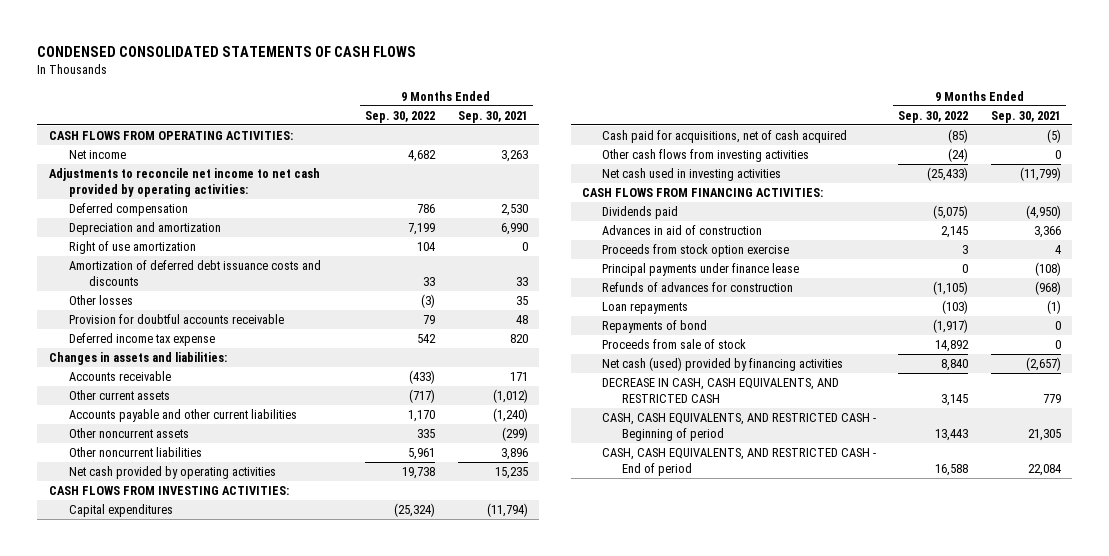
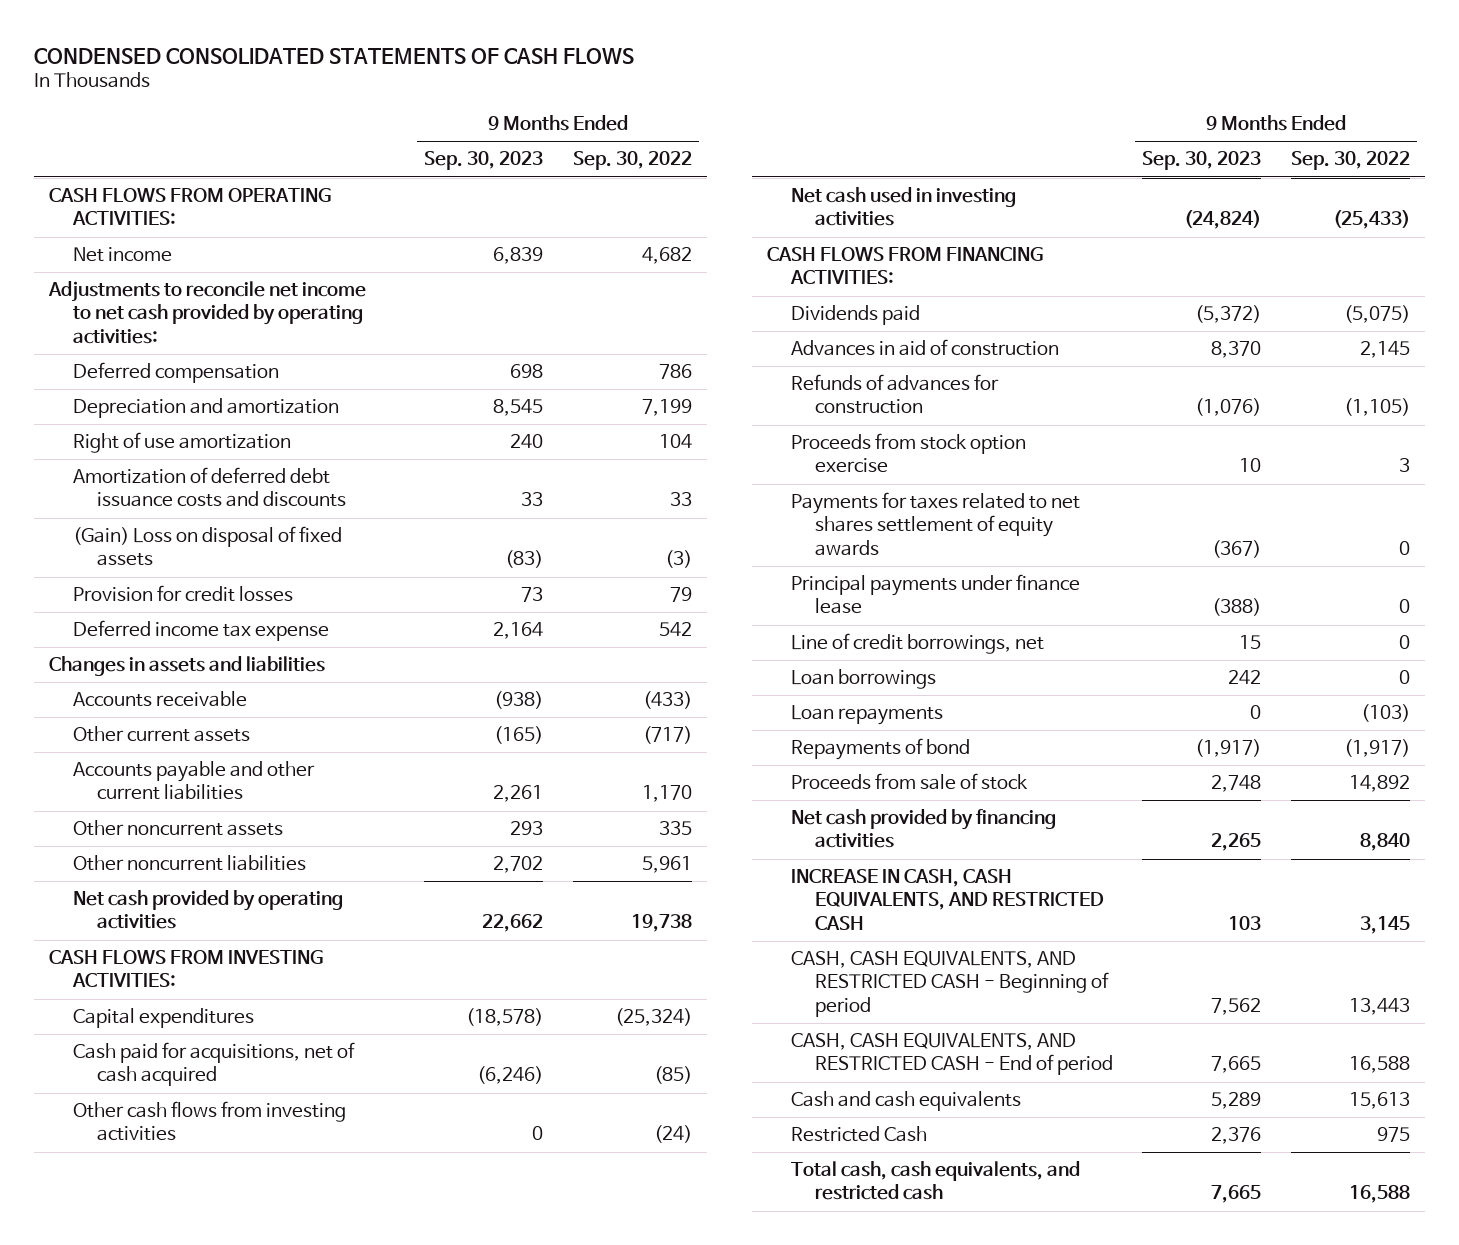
[457,110,528,123] Sep. 30, 2021 -> none
none -> [424,151,544,171] Sep. 30, 2023
[68,295,133,306] Other losses -> [72,526,342,567] (Gain) Loss on disposal of fixed assets
[68,314,284,325] Provision for doubtful accounts receivable -> [72,585,293,603] Provision for credit losses
[48,352,227,366] Changes in assets and liabilities: -> [48,656,325,677] Changes in assets and liabilities
[601,282,793,293] Refunds of advances for construction -> [791,374,1000,415] Refunds of advances for construction
none -> [791,492,1081,556] Payments for taxes related to net shares settlement of equity awards
none -> [791,633,1045,655] Line of credit borrowings, net
none -> [791,669,937,690] Loan borrowings
[601,357,843,372] Net cash (used) provided by financing activities -> [791,809,1057,849] Net cash provided by financing activities
[601,378,839,403] DECREASE IN CASH, CASH EQUIVALENTS, AND RESTRICTED CASH -> [791,869,1104,930] INCREASE IN CASH, CASH EQUIVALENTS, AND RESTRICTED CASH
none -> [791,1091,1022,1112] Cash and cash equivalents
none -> [791,1126,928,1143] Restricted Cash
none -> [791,1161,1081,1201] Total cash, cash equivalents, and restricted cash

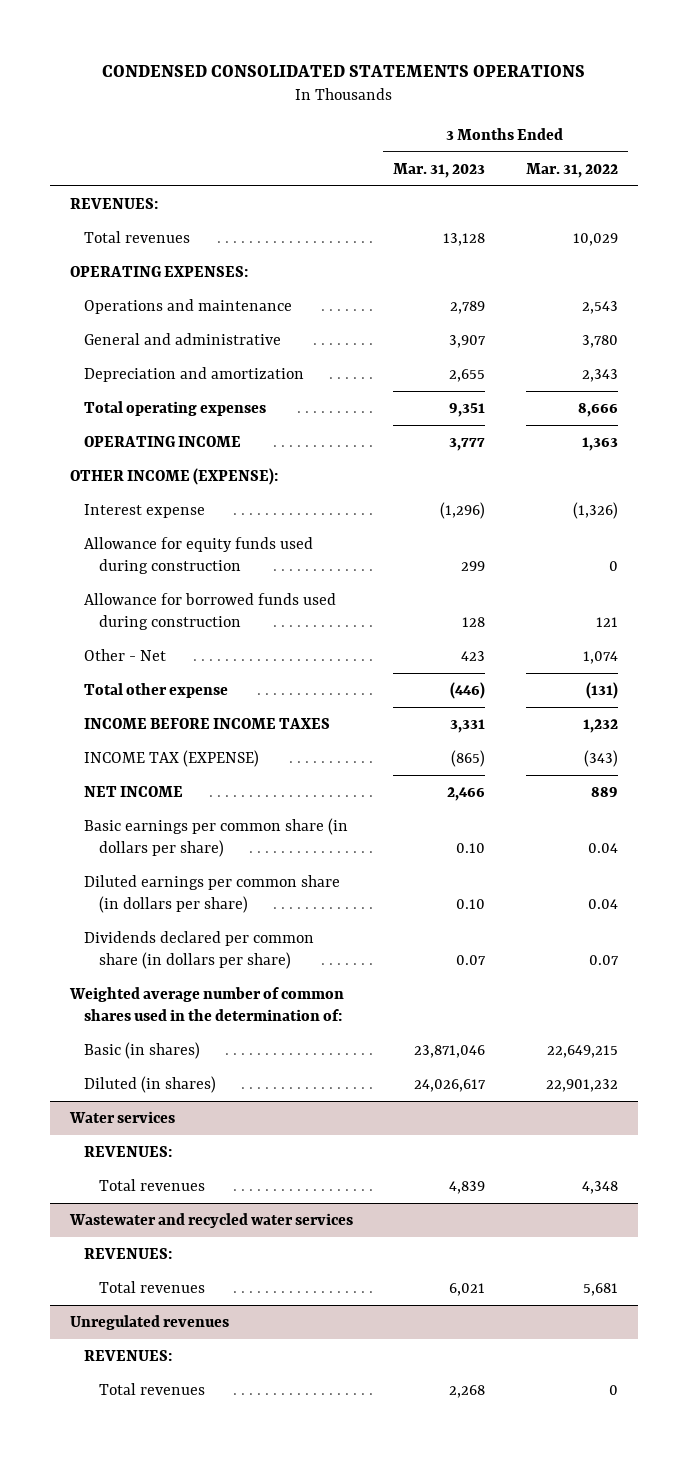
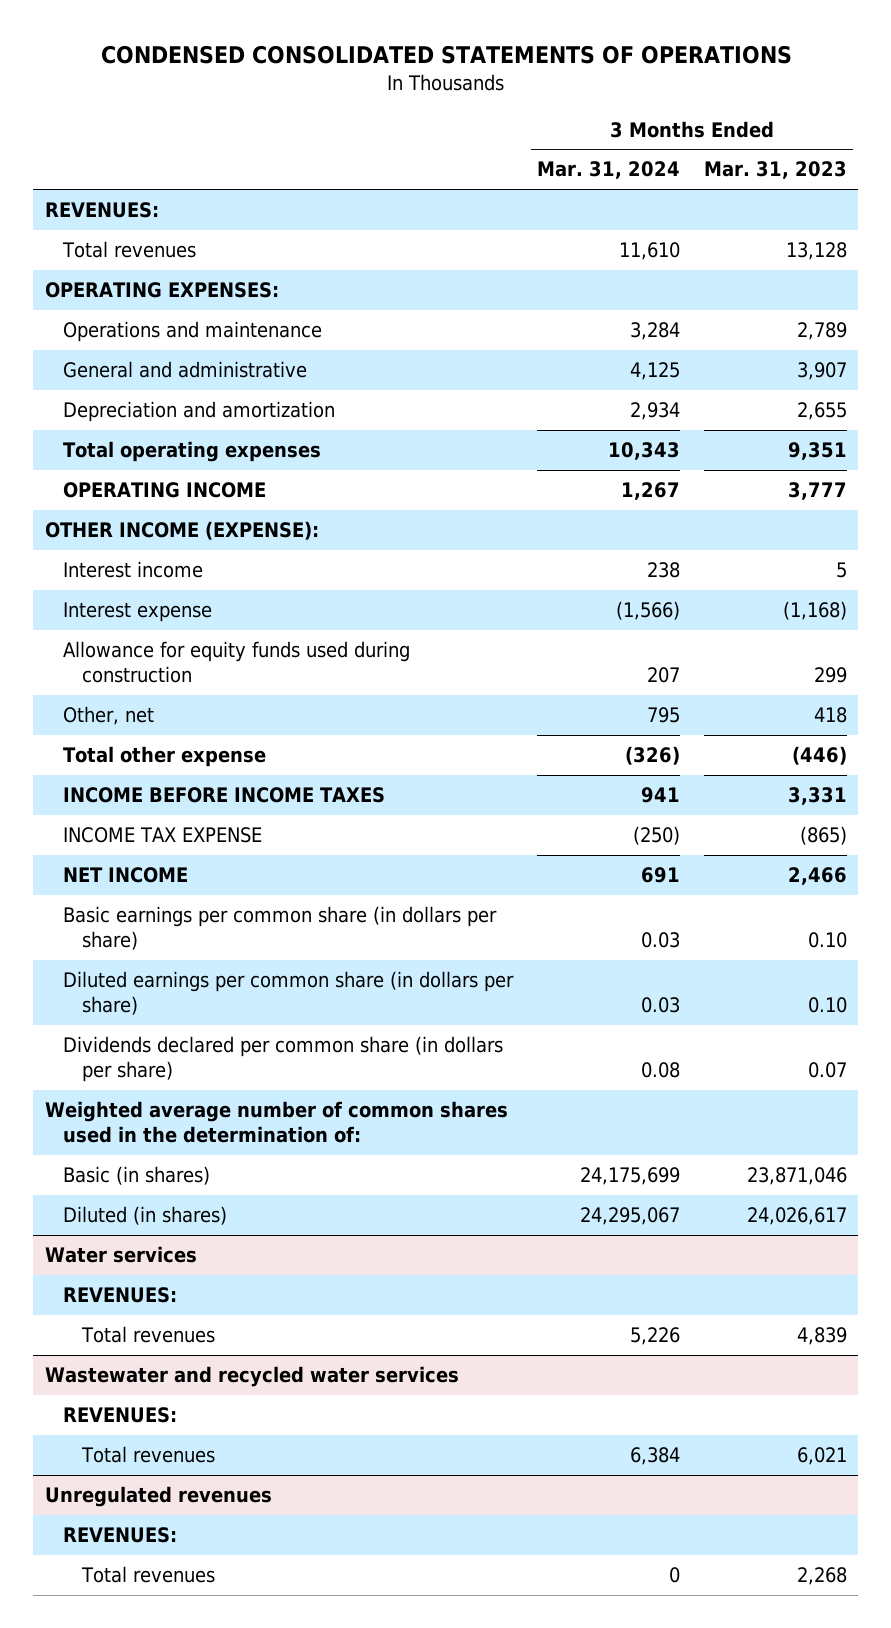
[101,64,585,77] CONDENSED CONSOLIDATED STATEMENTS OPERATIONS -> [100,45,792,65] CONDENSED CONSOLIDATED STATEMENTS OF OPERATIONS
[525,162,618,178] Mar. 31, 2022 -> none
none -> [536,161,680,180] Mar. 31, 2024
none -> [63,561,204,579] Interest income
[440,501,486,519] (1,296) -> [782,601,847,621] (1,168)
[84,592,337,630] Allowance for borrowed funds used during construction -> none
[84,648,167,661] Other - Net -> [63,706,155,726] Other, net
[461,650,486,661] 423 -> [813,707,847,724] 418
[84,749,260,767] INCOME TAX (EXPENSE) -> [63,827,263,844] INCOME TAX EXPENSE

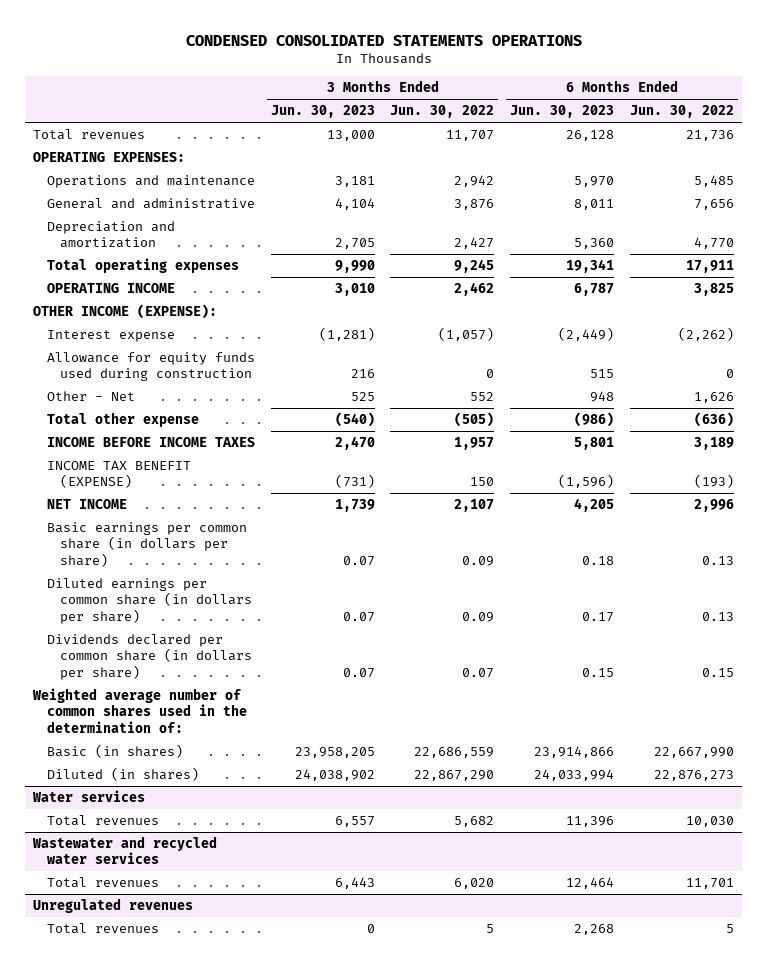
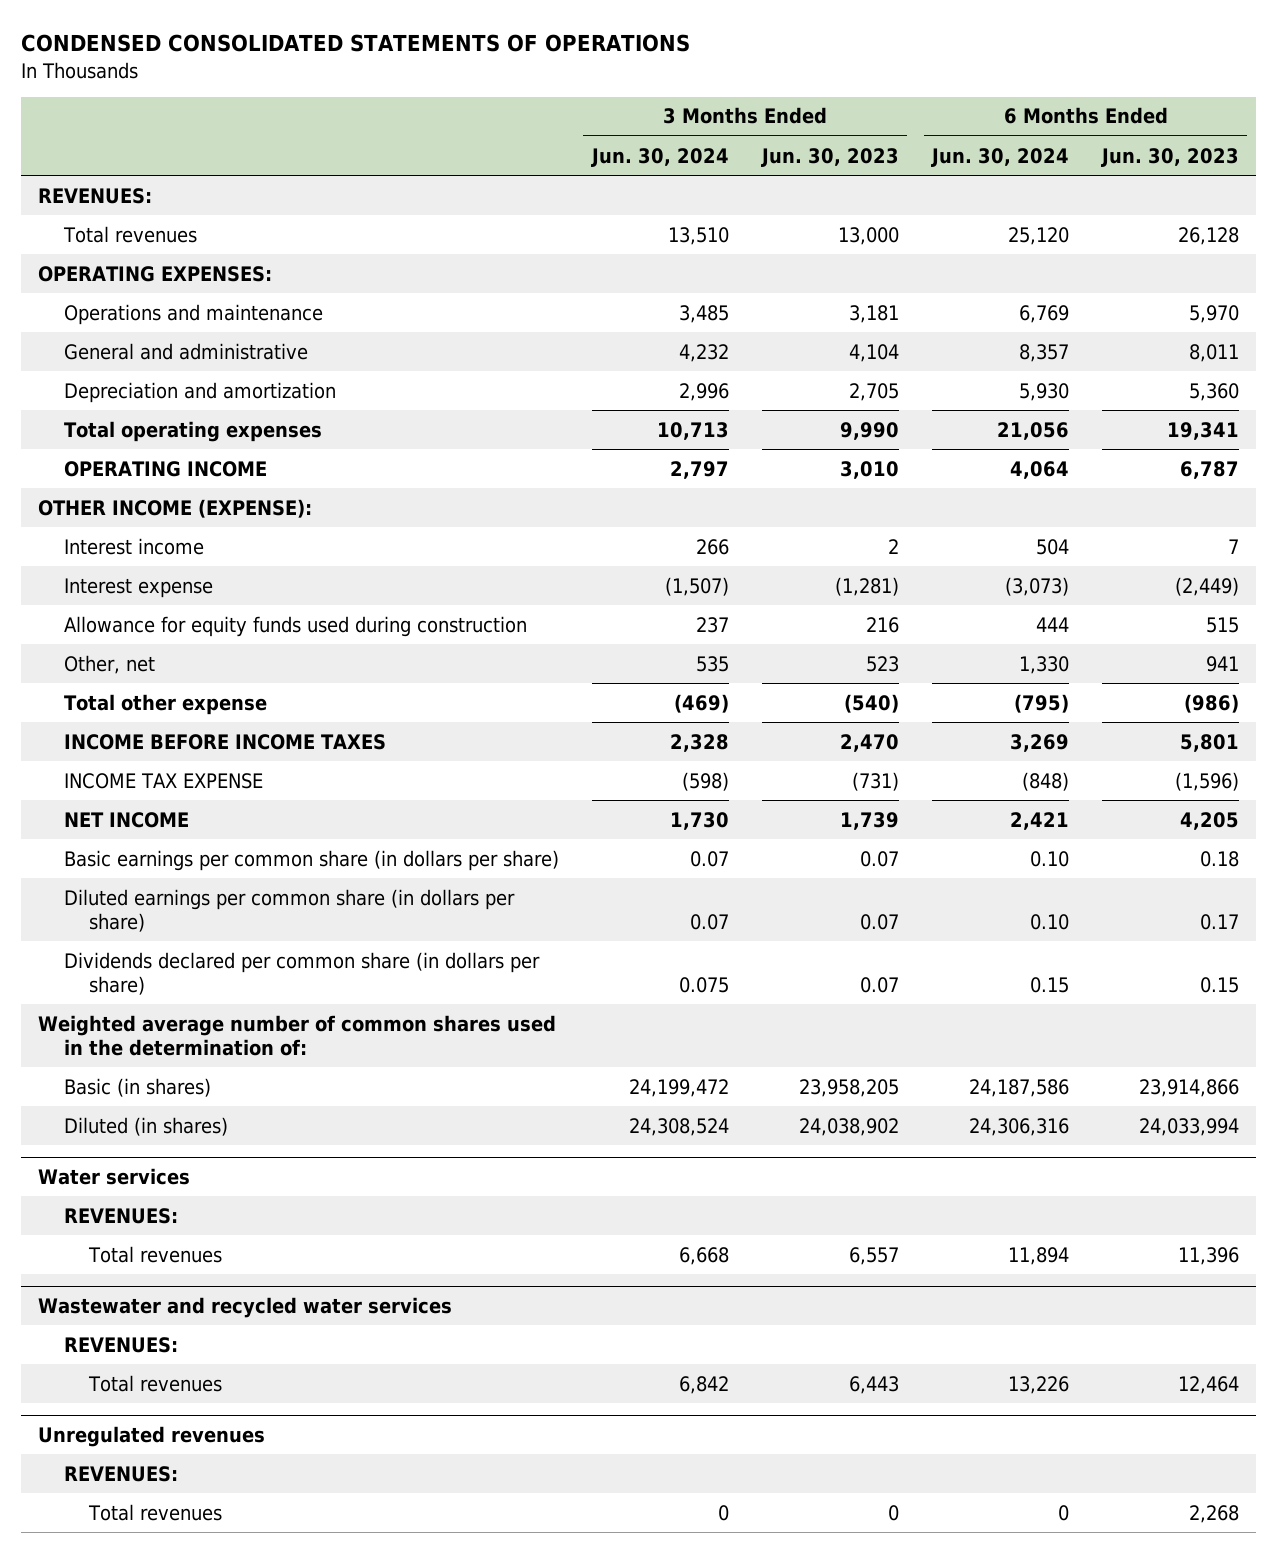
[185,34,582,46] CONDENSED CONSOLIDATED STATEMENTS OPERATIONS -> [21,34,691,53] CONDENSED CONSOLIDATED STATEMENTS OF OPERATIONS
[390,105,495,119] Jun. 30, 2022 -> none
[630,105,735,119] Jun. 30, 2022 -> none
none -> [590,147,729,167] Jun. 30, 2024
none -> [931,147,1070,167] Jun. 30, 2024
none -> [38,187,153,204] REVENUES:
none -> [63,537,204,555] Interest income
[46,391,135,402] Other - Net -> [63,654,155,674] Other, net
[350,392,375,402] 525 -> [865,655,899,672] 523
[590,391,615,403] 948 -> [1206,655,1240,672] 941
[46,461,191,489] INCOME TAX BENEFIT (EXPENSE) -> [63,772,263,789] INCOME TAX EXPENSE
none -> [63,1207,178,1224] REVENUES:
none -> [63,1336,178,1353] REVENUES:
none -> [63,1465,178,1482] REVENUES:

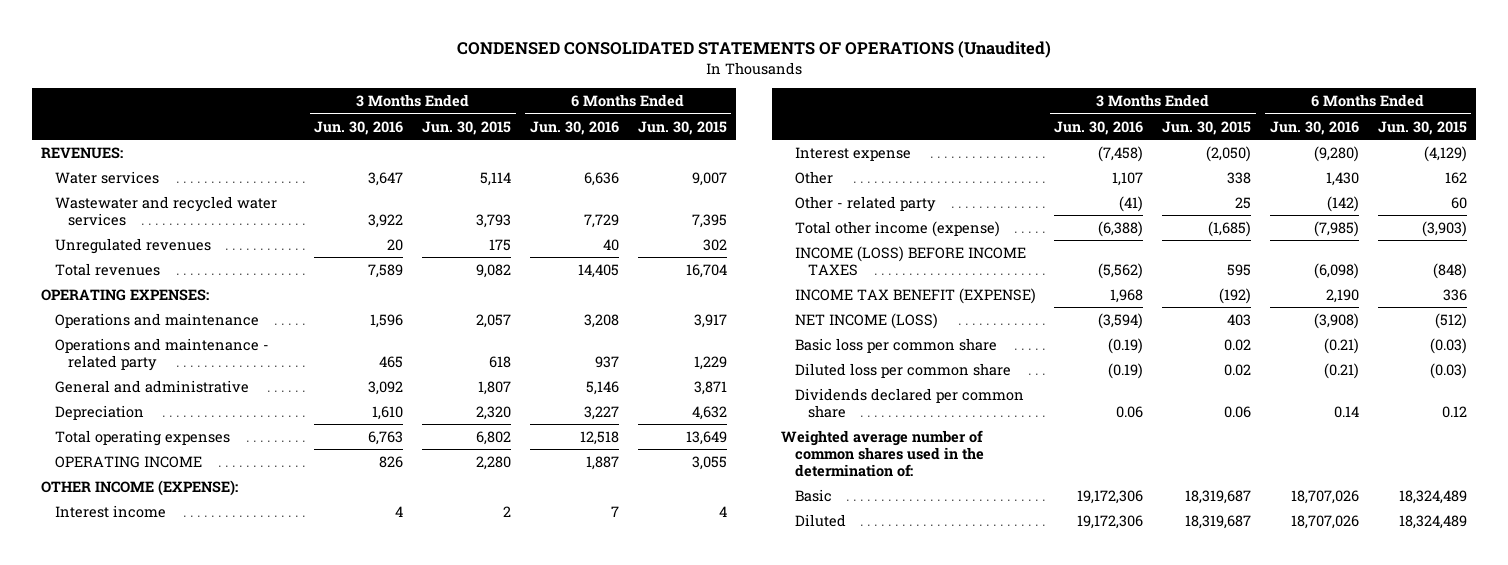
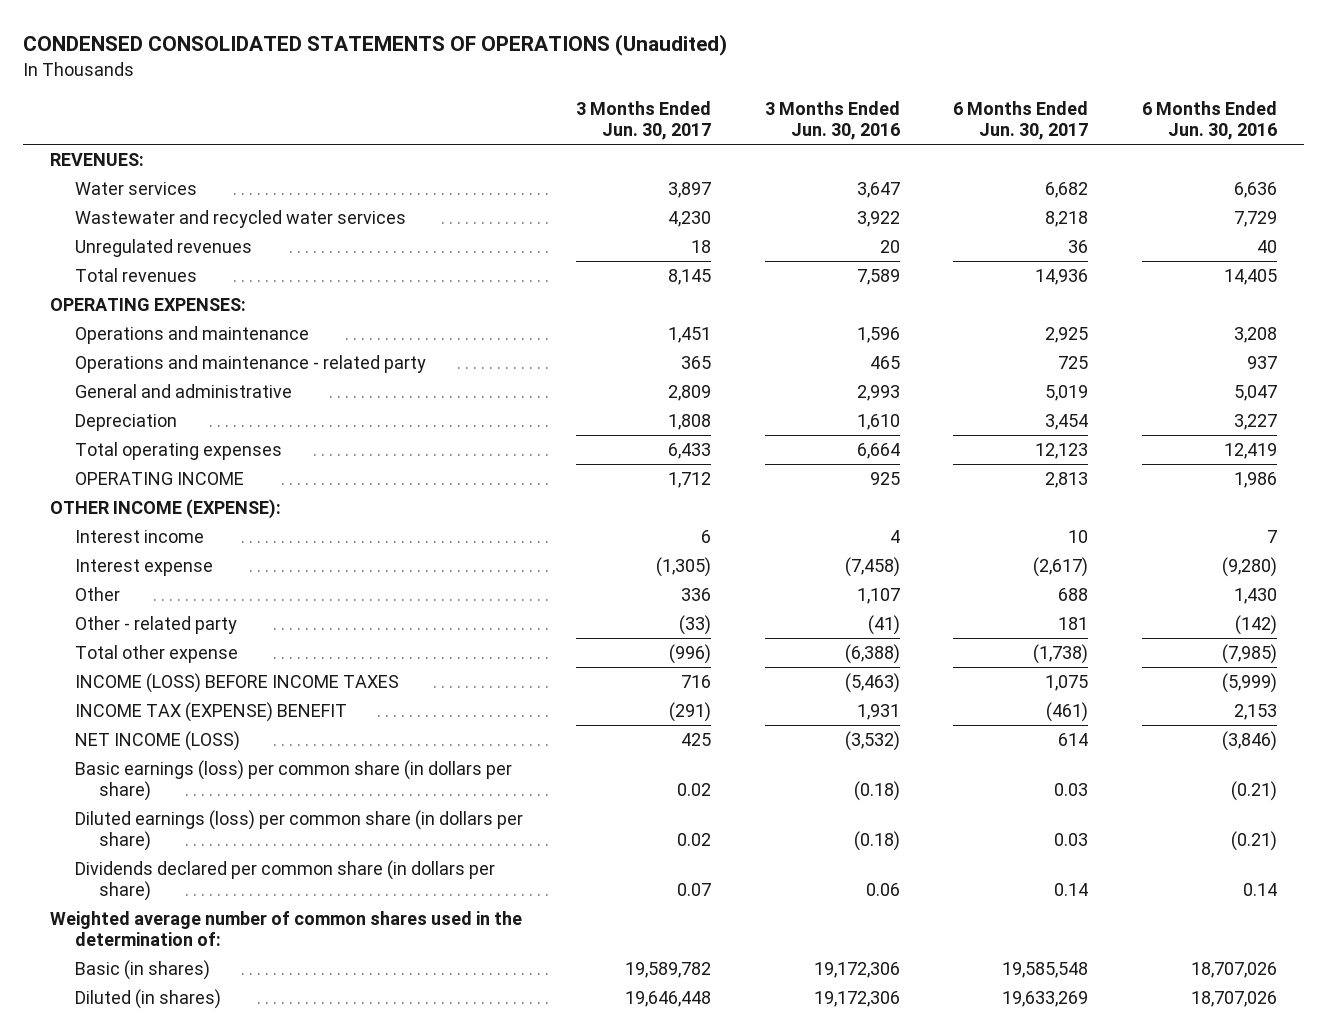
[422,120,512,135] Jun. 30, 2015 -> none
[637,120,727,135] Jun. 30, 2015 -> none
none -> [576,100,712,141] 3 Months Ended Jun. 30, 2017
none -> [953,100,1089,141] 6 Months Ended Jun. 30, 2017
[368,380,404,395] 3,092 -> [856,384,900,401] 2,993
[585,380,619,395] 5,146 -> [1233,384,1277,401] 5,047
[368,430,404,445] 6,763 -> [856,442,900,459] 6,664
[579,430,619,445] 12,518 -> [1223,442,1277,459] 12,419
[379,455,404,468] 826 -> [869,471,900,485] 925
[585,455,619,470] 1,887 -> [1233,471,1277,488] 1,986
[794,220,1000,237] Total other income (expense) -> [74,644,238,663] Total other expense
[1098,262,1144,279] (5,562) -> [844,672,900,693] (5,463)
[1313,262,1359,279] (6,098) -> [1221,672,1277,693] (5,999)
[794,287,1036,304] INCOME TAX BENEFIT (EXPENSE) -> [74,701,347,722] INCOME TAX (EXPENSE) BENEFIT
[1110,288,1144,303] 1,968 -> [856,703,900,720] 1,931
[1325,288,1359,303] 2,190 -> [1233,703,1277,720] 2,153
[1098,312,1144,329] (3,594) -> [844,730,900,751] (3,532)
[1313,312,1359,329] (3,908) -> [1221,730,1277,751] (3,846)
[794,337,997,353] Basic loss per common share -> [74,759,512,802] Basic earnings (loss) per common share (in dollars per share)
[1108,337,1144,354] (0.19) -> [853,781,900,802] (0.18)
[794,362,1011,378] Diluted loss per common share -> [74,809,523,852] Diluted earnings (loss) per common share (in dollars per share)
[1108,362,1144,379] (0.19) -> [853,831,900,852] (0.18)
[794,387,1024,418] Dividends declared per common share -> [74,859,495,902] Dividends declared per common share (in dollars per share)
[794,488,832,502] Basic -> [74,959,210,980] Basic (in shares)
[794,513,846,527] Diluted -> [74,988,221,1009] Diluted (in shares)

